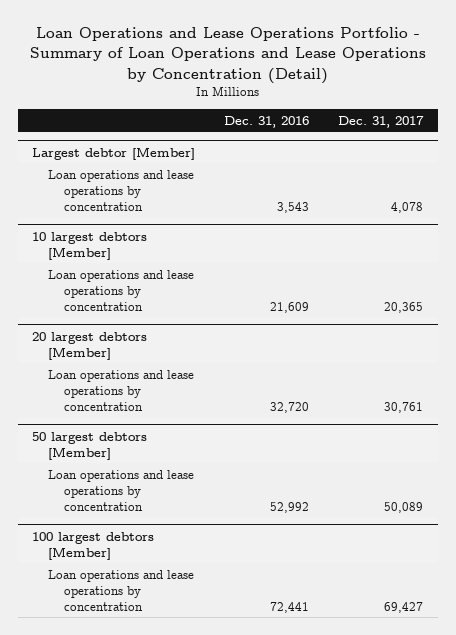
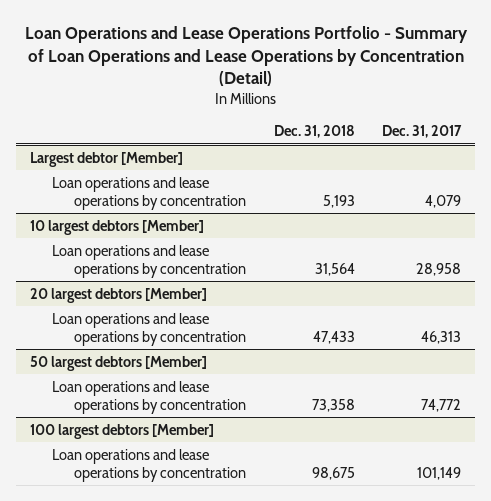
[224,115,310,128] Dec. 31, 2016 -> none
none -> [273,125,355,139] Dec. 31, 2018
[391,201,424,213] 4,078 -> [425,194,462,208] 4,079
[384,301,424,313] 20,365 -> [416,262,462,276] 28,958
[384,401,424,413] 30,761 -> [421,330,462,344] 46,313
[384,501,424,513] 50,089 -> [421,398,462,412] 74,772
[384,601,424,613] 69,427 -> [417,466,462,480] 101,149

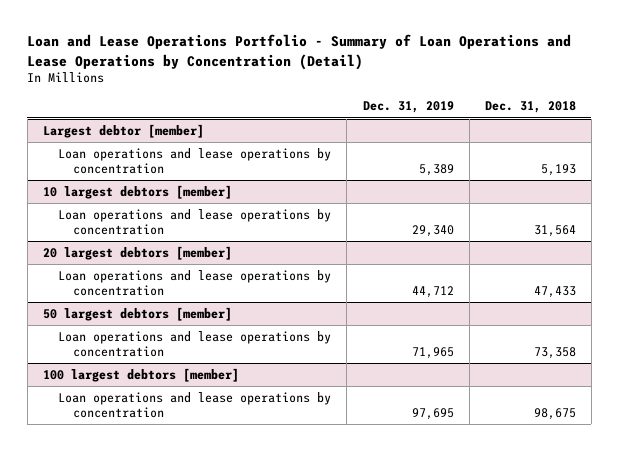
[24,25,468,87] Loan Operations and Lease Operations Portfolio - Summary of Loan Operations and Lease Operations by Concentration (Detail) -> [27,34,572,70] Loan and Lease Operations Portfolio - Summary of Loan Operations and Lease Operations by Concentration (Detail)
[382,125,463,139] Dec. 31, 2017 -> none
none -> [362,101,454,114] Dec. 31, 2019
[29,151,183,167] Largest debtor [Member] -> [43,123,205,138] Largest debtor [member]
[29,219,204,235] 10 largest debtors [Member] -> [43,184,233,199] 10 largest debtors [member]
[29,287,207,303] 20 largest debtors [Member] -> [43,245,233,260] 20 largest debtors [member]
[29,355,207,371] 50 largest debtors [Member] -> [43,306,233,321] 50 largest debtors [member]
[29,423,214,439] 100 largest debtors [Member] -> [43,367,240,382] 100 largest debtors [member]

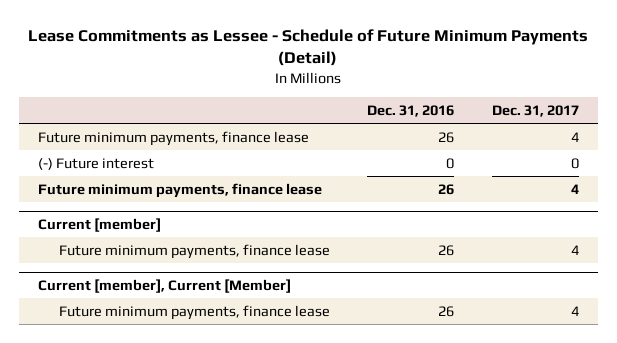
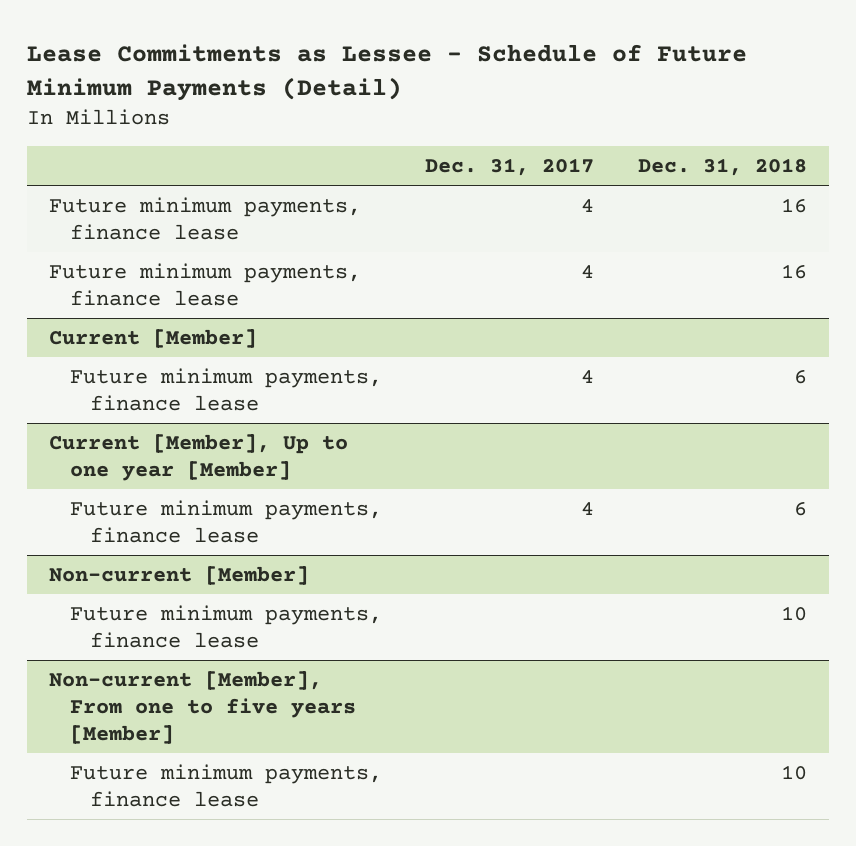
[367,104,455,117] Dec. 31, 2016 -> none
none -> [638,158,808,177] Dec. 31, 2018
[37,157,154,170] (-) Future interest -> none
[37,217,161,232] Current [member] -> [48,328,257,348] Current [Member]
[37,278,291,293] Current [member], Current [Member] -> none
none -> [48,433,348,481] Current [Member], Up to one year [Member]
none -> [48,565,309,585] Non-current [Member]
none -> [69,604,382,648] Future minimum payments, finance lease
none -> [48,670,356,744] Non-current [Member], From one to five years [Member]
none -> [69,763,382,807] Future minimum payments, finance lease

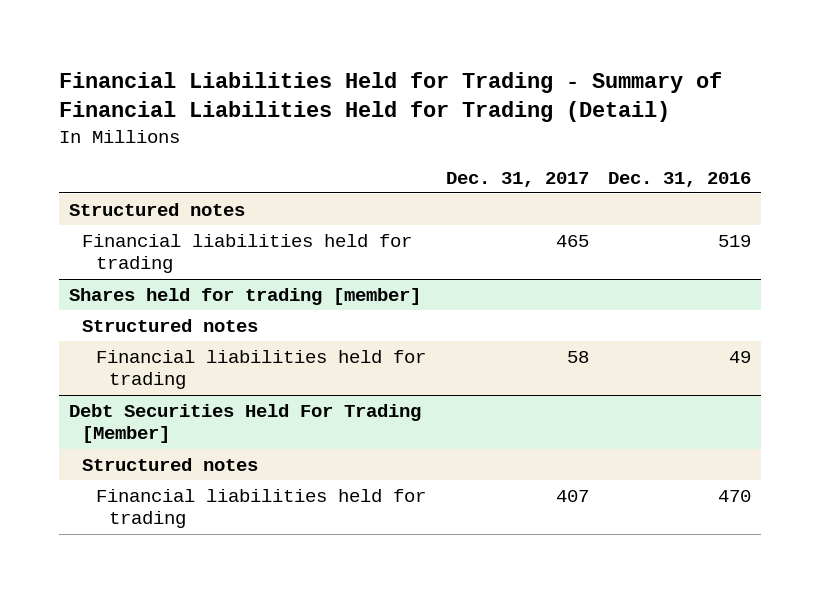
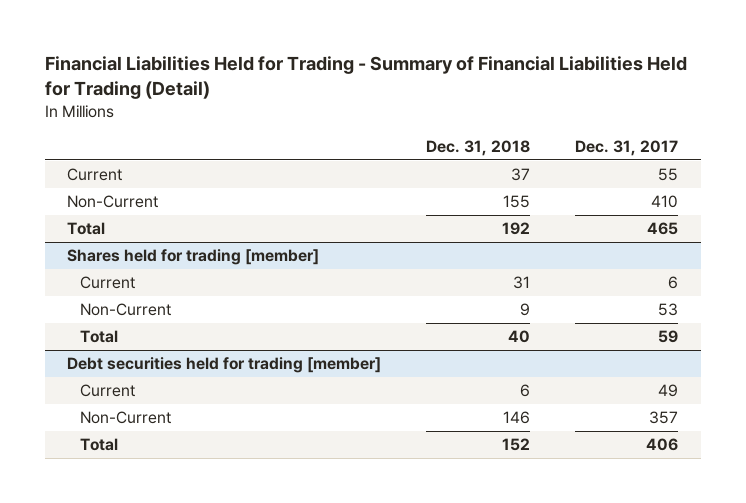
[608,171,752,187] Dec. 31, 2016 -> none
none -> [426,140,531,157] Dec. 31, 2018
[68,202,245,216] Structured notes -> none
none -> [67,168,123,182] Current
none -> [67,195,159,209] Non-Current
[82,233,413,274] Financial liabilities held for trading -> [67,222,106,236] Total
[82,318,259,332] Structured notes -> none
[95,349,426,390] Financial liabilities held for trading -> none
[82,457,259,471] Structured notes -> none
[95,488,426,529] Financial liabilities held for trading -> none
none -> [79,276,135,290] Current
none -> [79,303,171,317] Non-Current
none -> [79,330,118,344] Total
[68,403,421,444] Debt Securities Held For Trading [Member] -> [67,357,382,374] Debt securities held for trading [member]
none -> [79,384,135,398] Current
none -> [79,411,171,425] Non-Current
none -> [79,438,118,452] Total

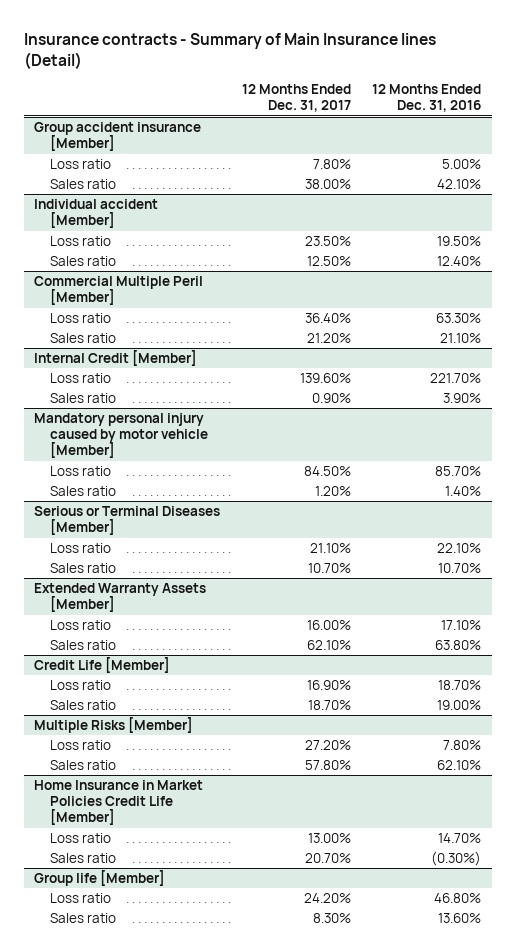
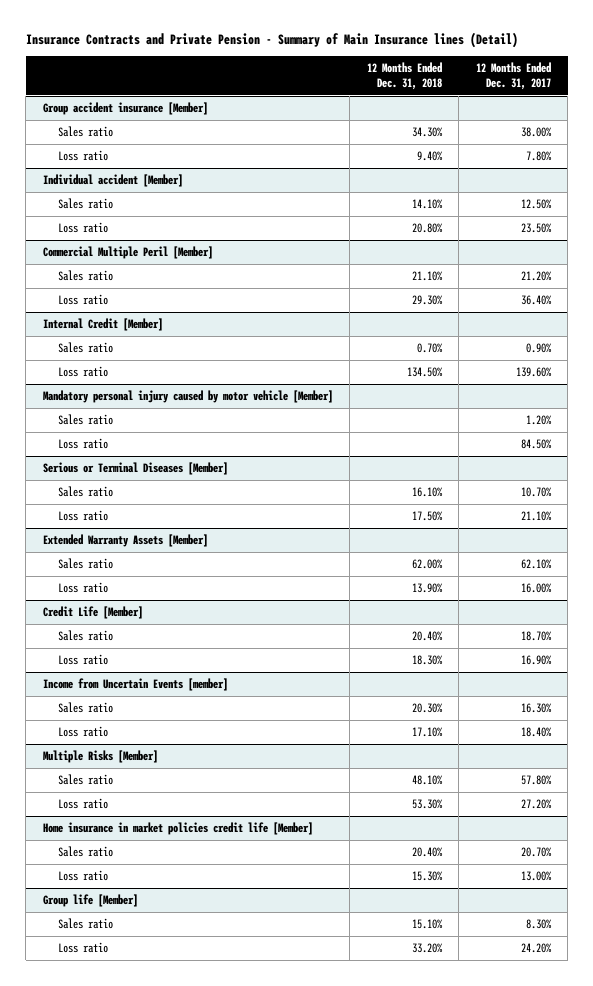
[23,32,436,69] Insurance contracts - Summary of Main Insurance lines (Detail) -> [25,32,518,49] Insurance Contracts and Private Pension - Summary of Main Insurance lines (Detail)
[372,84,482,113] 12 Months Ended Dec. 31, 2016 -> none
none -> [366,62,442,90] 12 Months Ended Dec. 31, 2018
[49,159,111,170] Loss ratio -> [58,150,109,162] Loss ratio
[49,236,111,247] Loss ratio -> [58,222,109,234] Loss ratio
[49,313,111,324] Loss ratio -> [58,294,109,306] Loss ratio
[49,373,111,384] Loss ratio -> [58,366,109,378] Loss ratio
[49,466,111,477] Loss ratio -> [58,438,109,450] Loss ratio
[49,543,111,554] Loss ratio -> [58,510,109,522] Loss ratio
[49,620,111,631] Loss ratio -> [58,582,109,594] Loss ratio
[49,680,111,691] Loss ratio -> [58,654,109,666] Loss ratio
none -> [42,678,228,692] Income from Uncertain Events [member]
none -> [58,702,114,714] Sales ratio
none -> [58,726,109,738] Loss ratio
[49,833,111,844] Loss ratio -> none
[49,740,111,751] Loss ratio -> [58,798,109,810] Loss ratio
[34,780,204,826] Home Insurance in Market Policies Credit Life [Member] -> [42,822,313,836] Home insurance in market policies credit life [Member]
none -> [58,870,109,882] Loss ratio
[49,893,111,904] Loss ratio -> [58,942,109,954] Loss ratio

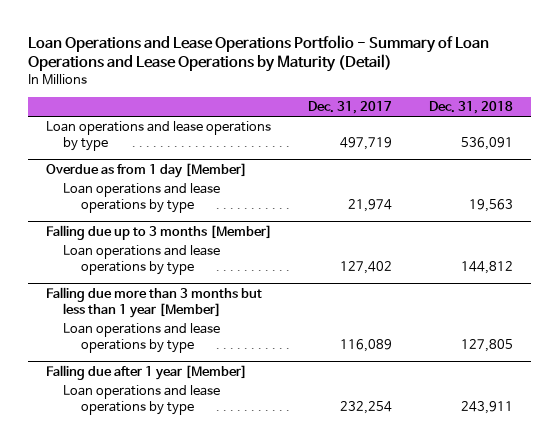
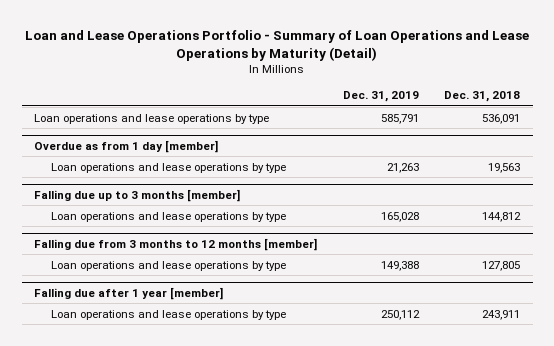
[27,34,489,73] Loan Operations and Lease Operations Portfolio - Summary of Loan Operations and Lease Operations by Maturity (Detail) -> [25,29,530,61] Loan and Lease Operations Portfolio - Summary of Loan Operations and Lease Operations by Maturity (Detail)
[308,101,393,115] Dec. 31, 2017 -> none
none -> [342,91,419,103] Dec. 31, 2019
[45,163,247,179] Overdue as from 1 day [Member] -> [34,139,219,153] Overdue as from 1 day [member]
[45,225,272,241] Falling due up to 3 months [Member] -> [34,188,241,202] Falling due up to 3 months [member]
[45,287,262,318] Falling due more than 3 months but less than 1 year [Member] -> [34,237,318,251] Falling due from 3 months to 12 months [member]
[45,365,247,381] Falling due after 1 year [Member] -> [34,286,224,300] Falling due after 1 year [member]

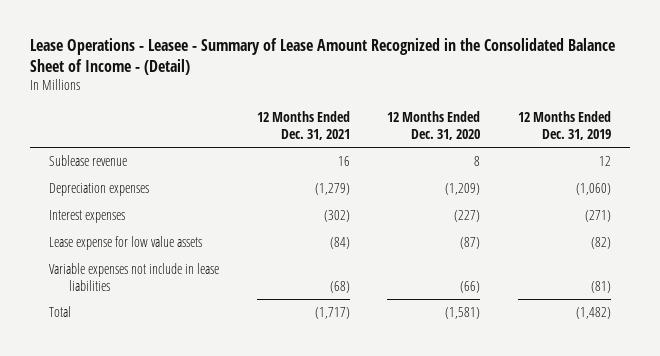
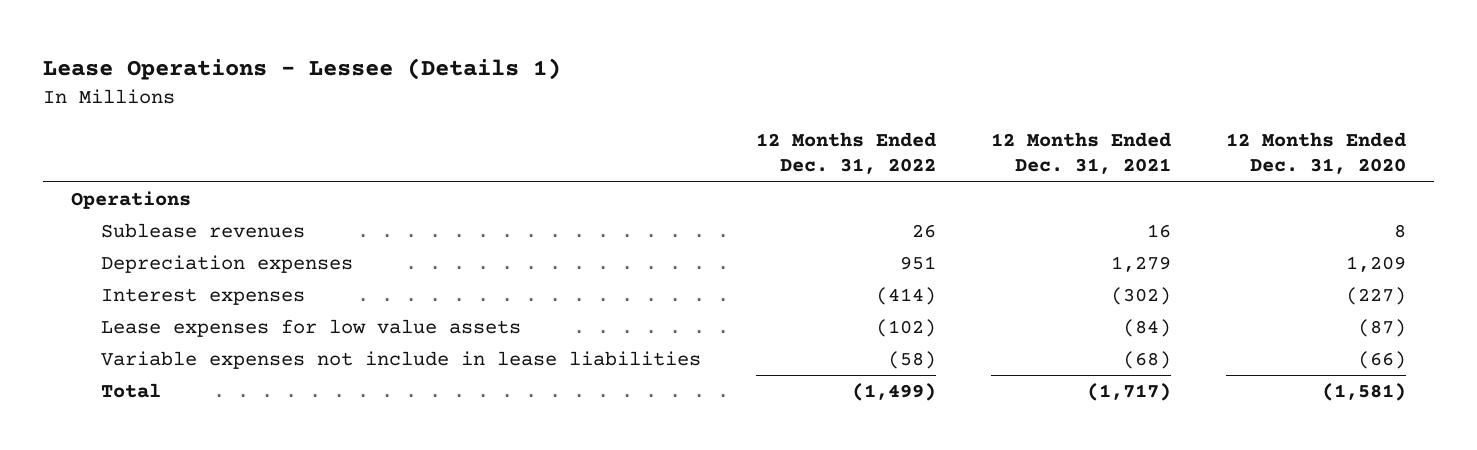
[29,37,615,75] Lease Operations - Leasee - Summary of Lease Amount Recognized in the Consolidated Balance Sheet of Income - (Detail) -> [43,58,562,81] Lease Operations - Lessee (Details 1)
[518,110,612,140] 12 Months Ended Dec. 31, 2019 -> none
none -> [756,131,937,175] 12 Months Ended Dec. 31, 2022
none -> [70,191,191,210] Operations
[48,155,127,167] Sublease revenue -> [101,223,306,239] Sublease revenues
[314,183,350,196] (1,279) -> [1111,256,1172,273] 1,279
[445,183,481,196] (1,209) -> [1346,256,1407,273] 1,209
[48,236,202,251] Lease expense for low value assets -> [101,319,522,338] Lease expenses for low value assets

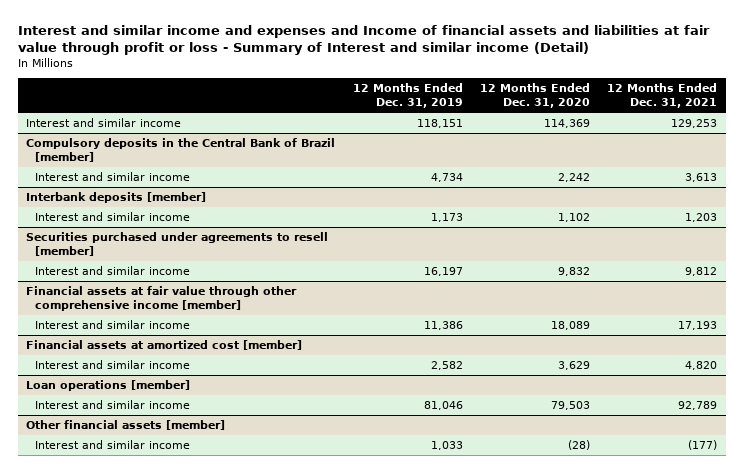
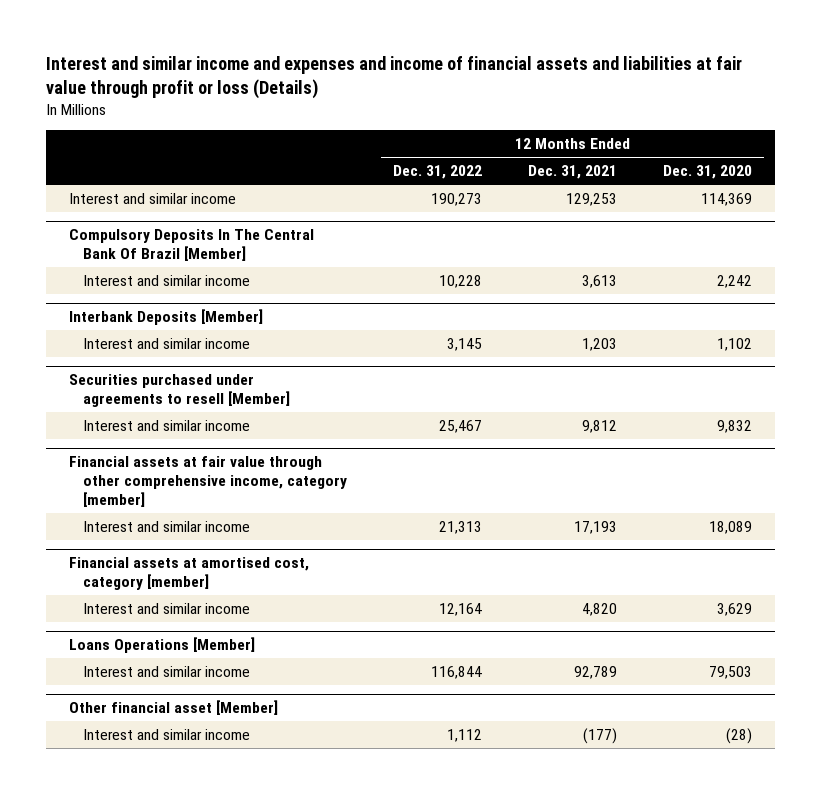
[17,24,710,55] Interest and similar income and expenses and Income of financial assets and liabilities at fair value through profit or loss - Summary of Interest and similar income (Detail) -> [45,55,742,99] Interest and similar income and expenses and income of financial assets and liabilities at fair value through profit or loss (Details)
[352,82,463,109] 12 Months Ended Dec. 31, 2019 -> none
none -> [392,165,482,180] Dec. 31, 2022
[26,137,336,163] Compulsory deposits in the Central Bank of Brazil [member] -> [68,229,314,262] Compulsory Deposits In The Central Bank Of Brazil [Member]
[26,191,207,203] Interbank deposits [member] -> [68,309,263,326] Interbank Deposits [Member]
[26,231,329,257] Securities purchased under agreements to resell [member] -> [68,374,290,408] Securities purchased under agreements to resell [Member]
[26,285,298,312] Financial assets at fair value through other comprehensive income [member] -> [68,456,347,508] Financial assets at fair value through other comprehensive income, category [member]
[26,339,303,350] Financial assets at amortized cost [member] -> [68,557,309,591] Financial assets at amortised cost, category [member]
[26,379,191,391] Loan operations [member] -> [68,637,255,654] Loans Operations [Member]
[26,419,226,430] Other financial assets [member] -> [68,700,278,716] Other financial asset [Member]

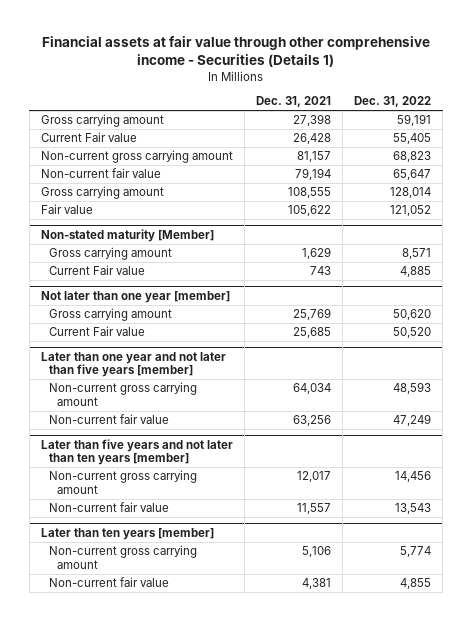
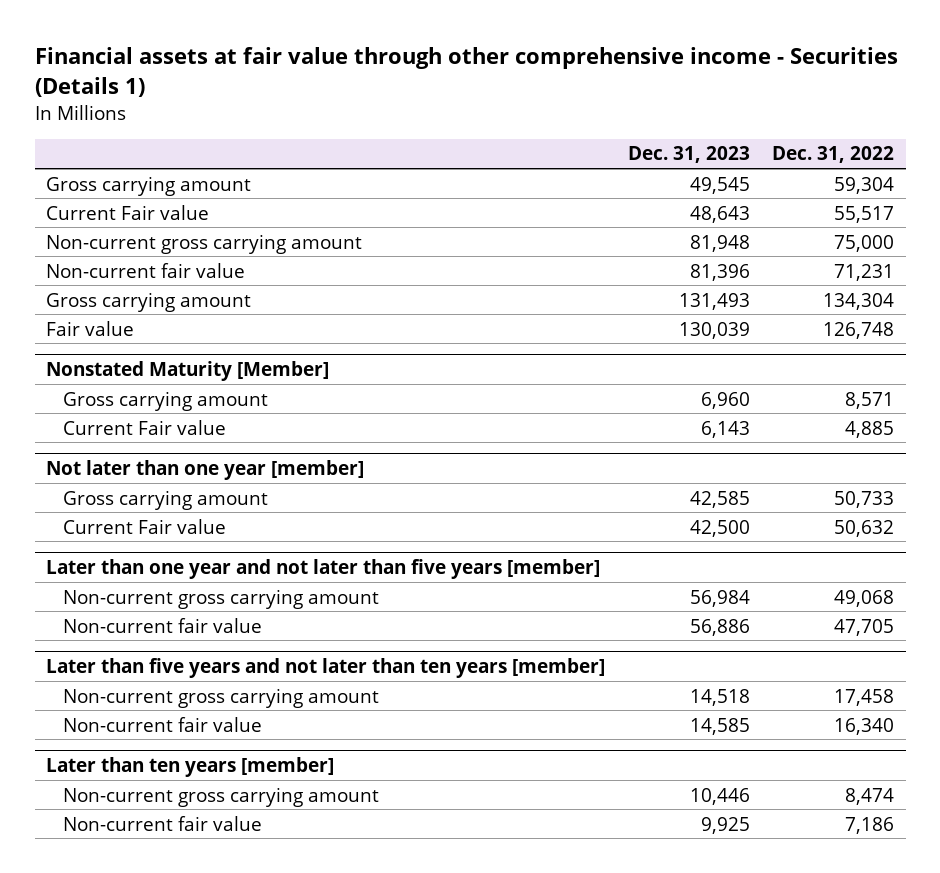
[255,96,331,108] Dec. 31, 2021 -> none
none -> [627,146,750,164] Dec. 31, 2023
[397,114,432,127] 59,191 -> [834,176,895,194] 59,304
[393,133,432,145] 55,405 -> [834,205,895,223] 55,517
[393,151,432,163] 68,823 -> [834,234,895,252] 75,000
[393,169,432,181] 65,647 -> [834,263,895,281] 71,231
[390,187,432,199] 128,014 -> [823,292,895,310] 134,304
[390,205,432,217] 121,052 -> [823,321,895,339] 126,748
[40,229,214,243] Non-stated maturity [Member] -> [45,360,329,381] Nonstated Maturity [Member]
[393,309,432,321] 50,620 -> [834,490,895,508] 50,733
[393,327,432,339] 50,520 -> [834,519,895,537] 50,632
[393,382,432,395] 48,593 -> [834,589,895,607] 49,068
[393,414,432,427] 47,249 -> [834,618,895,636] 47,705
[395,471,432,483] 14,456 -> [834,688,895,706] 17,458
[395,503,432,515] 13,543 -> [834,717,895,735] 16,340
[400,546,432,558] 5,774 -> [845,787,895,805] 8,474
[400,578,432,590] 4,855 -> [845,816,895,834] 7,186

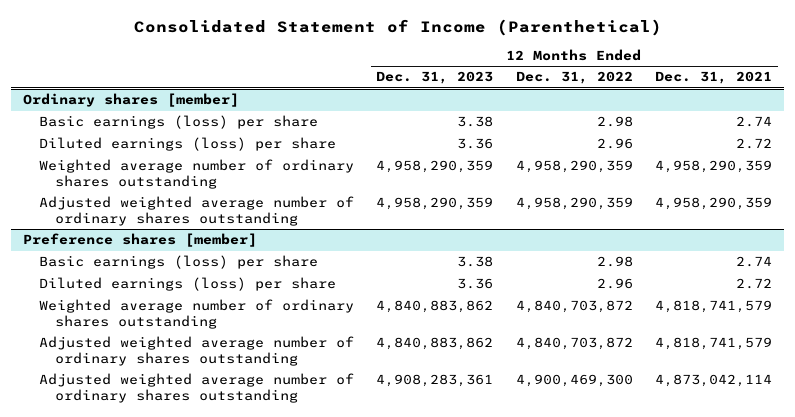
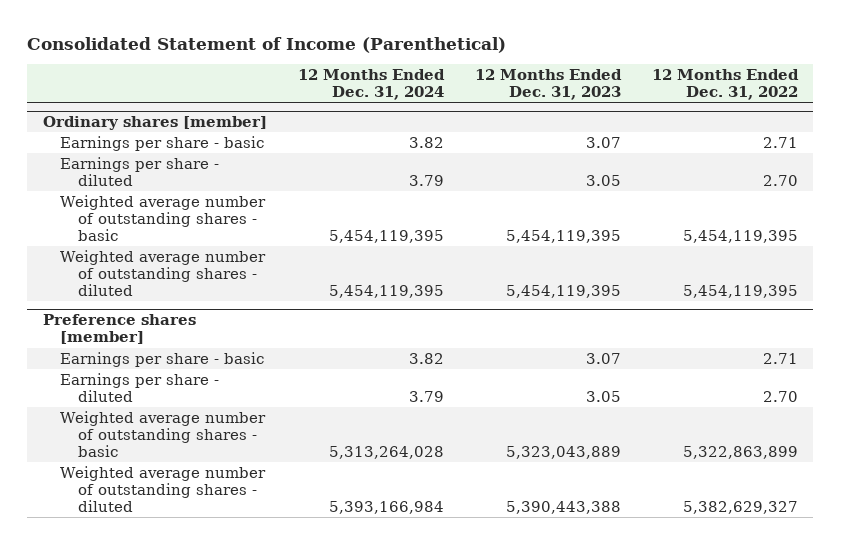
[655,71,773,85] Dec. 31, 2021 -> none
none -> [297,68,445,100] 12 Months Ended Dec. 31, 2024
[38,115,318,130] Basic earnings (loss) per share -> [60,135,265,151] Earnings per share - basic
[457,116,494,128] 3.38 -> [585,136,621,148] 3.07
[596,116,633,128] 2.98 -> [762,136,798,148] 2.71
[38,137,336,152] Diluted earnings (loss) per share -> [60,156,220,186] Earnings per share - diluted
[457,138,494,150] 3.36 -> [585,174,621,186] 3.05
[596,138,633,150] 2.96 -> [762,174,798,186] 2.70
[38,159,354,190] Weighted average number of ordinary shares outstanding -> [60,194,267,242] Weighted average number of outstanding shares - basic
[376,160,494,174] 4,958,290,359 -> [505,230,621,244] 5,454,119,395
[515,160,633,174] 4,958,290,359 -> [682,230,798,244] 5,454,119,395
[38,196,354,227] Adjusted weighted average number of ordinary shares outstanding -> [60,249,267,297] Weighted average number of outstanding shares - diluted
[376,197,494,211] 4,958,290,359 -> [505,285,621,299] 5,454,119,395
[515,197,633,211] 4,958,290,359 -> [682,285,798,299] 5,454,119,395
[38,373,354,404] Adjusted weighted average number of ordinary shares outstanding -> none
[38,255,318,270] Basic earnings (loss) per share -> [60,351,265,367] Earnings per share - basic
[457,256,494,268] 3.38 -> [585,352,621,364] 3.07
[596,256,633,268] 2.98 -> [762,352,798,364] 2.71
[38,277,336,292] Diluted earnings (loss) per share -> [60,372,220,402] Earnings per share - diluted
[457,278,494,290] 3.36 -> [585,390,621,402] 3.05
[596,278,633,290] 2.96 -> [762,390,798,402] 2.70
[38,299,354,330] Weighted average number of ordinary shares outstanding -> [60,410,267,458] Weighted average number of outstanding shares - basic
[376,300,494,314] 4,840,883,862 -> [505,446,621,460] 5,323,043,889
[515,300,633,314] 4,840,703,872 -> [682,446,798,460] 5,322,863,899
[38,336,354,367] Adjusted weighted average number of ordinary shares outstanding -> [60,465,267,513] Weighted average number of outstanding shares - diluted
[376,337,494,351] 4,840,883,862 -> [505,501,621,515] 5,390,443,388
[515,337,633,351] 4,840,703,872 -> [682,501,798,515] 5,382,629,327

